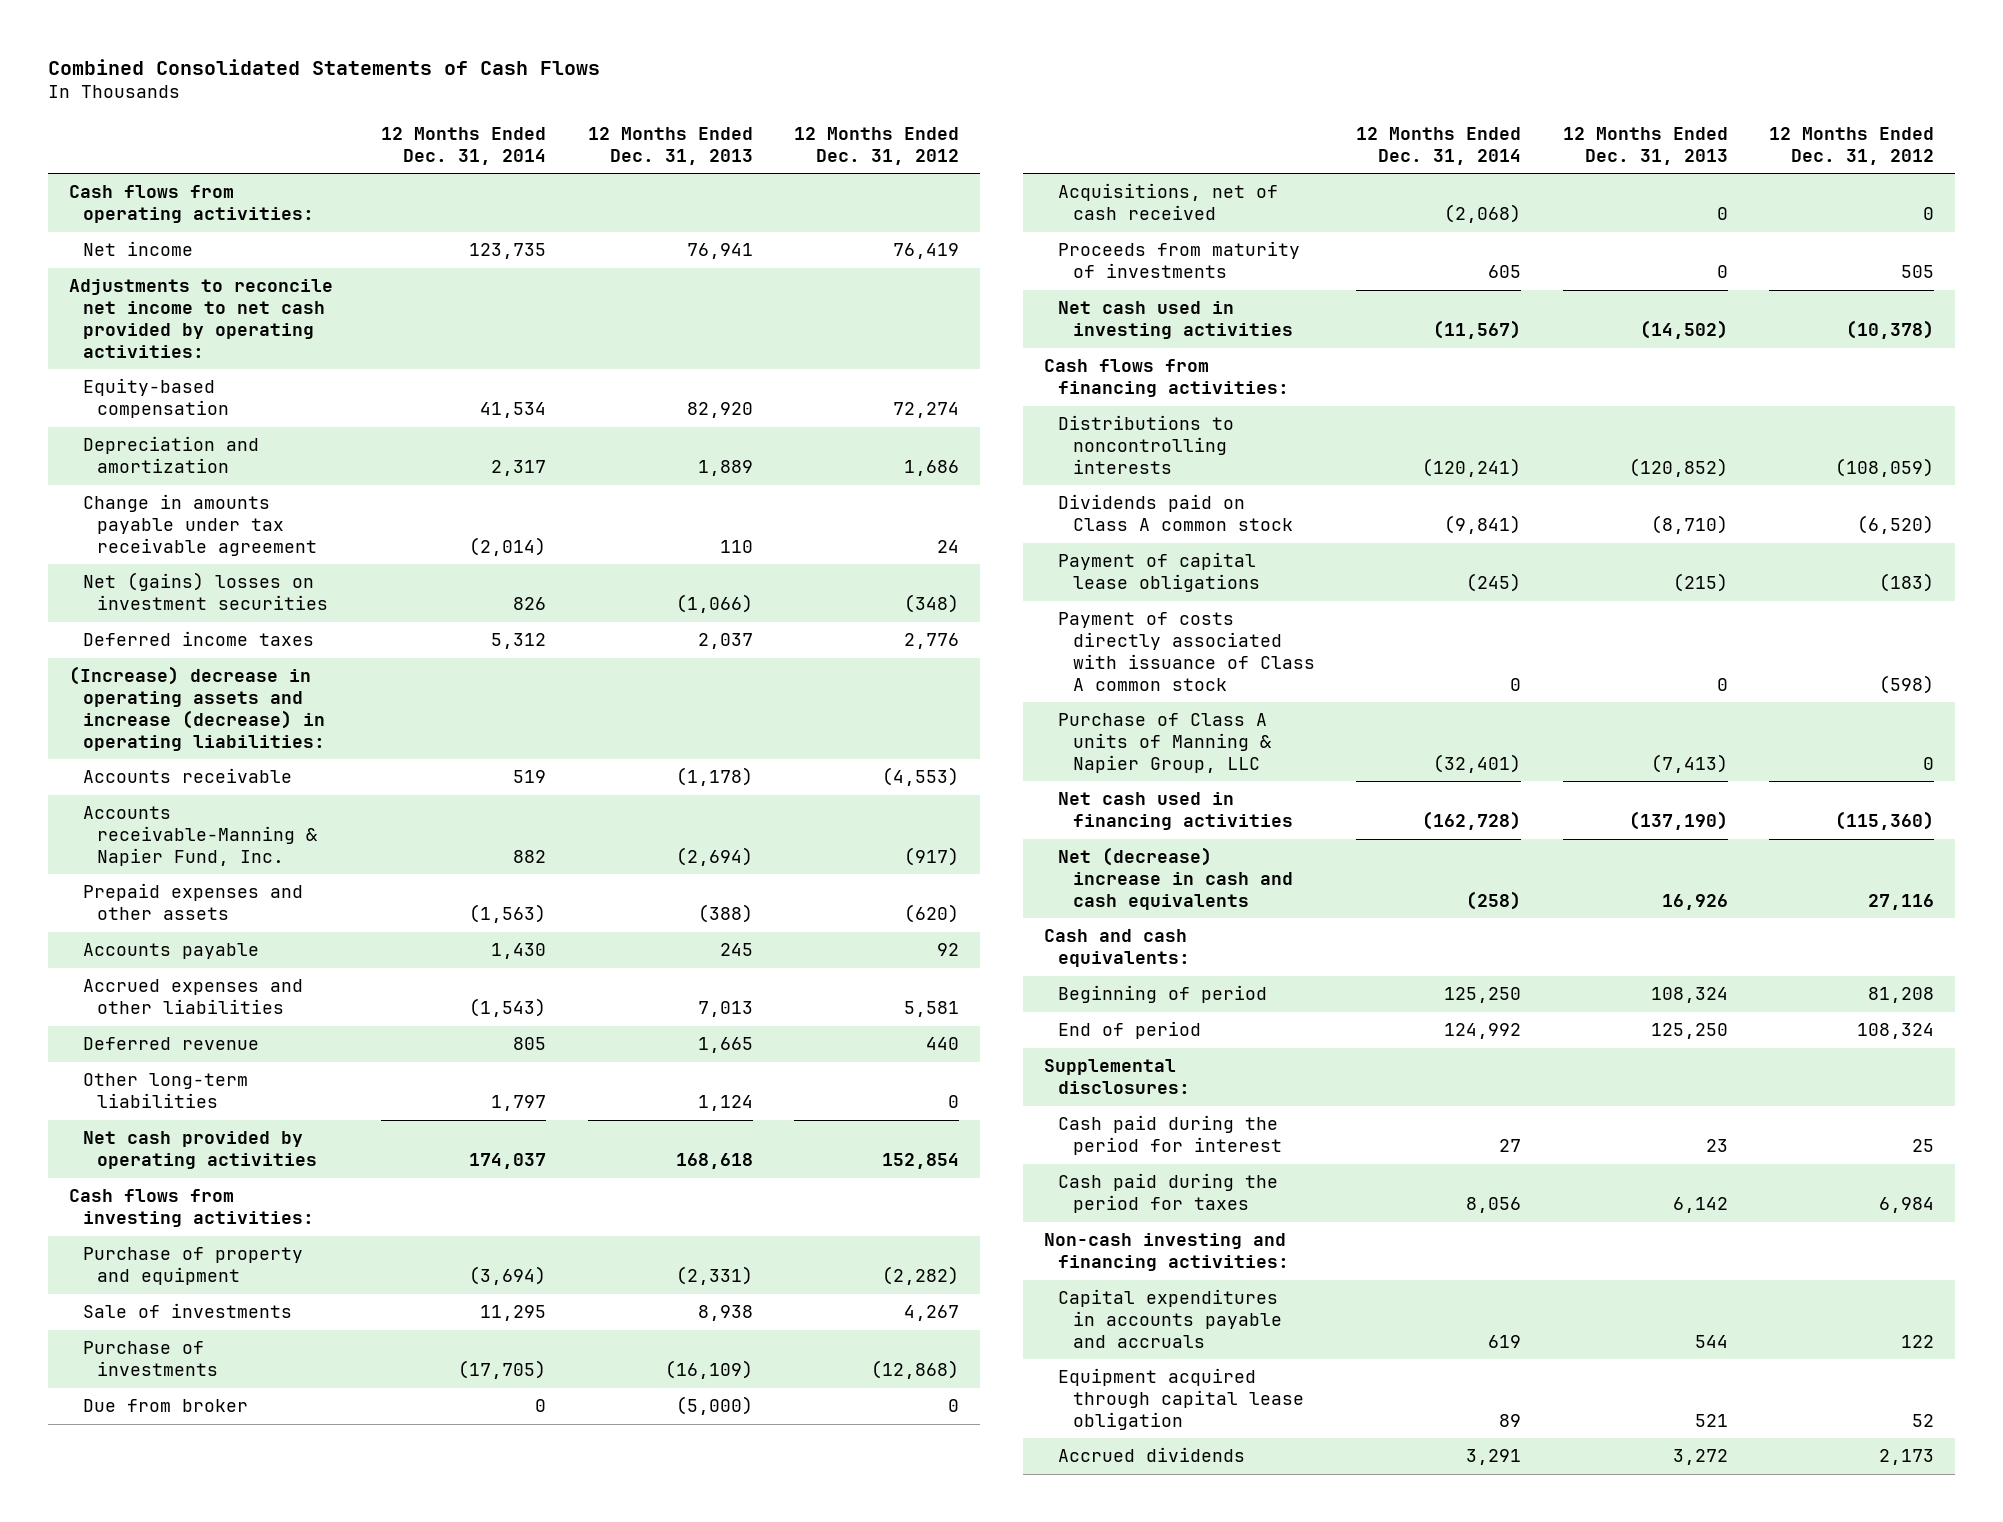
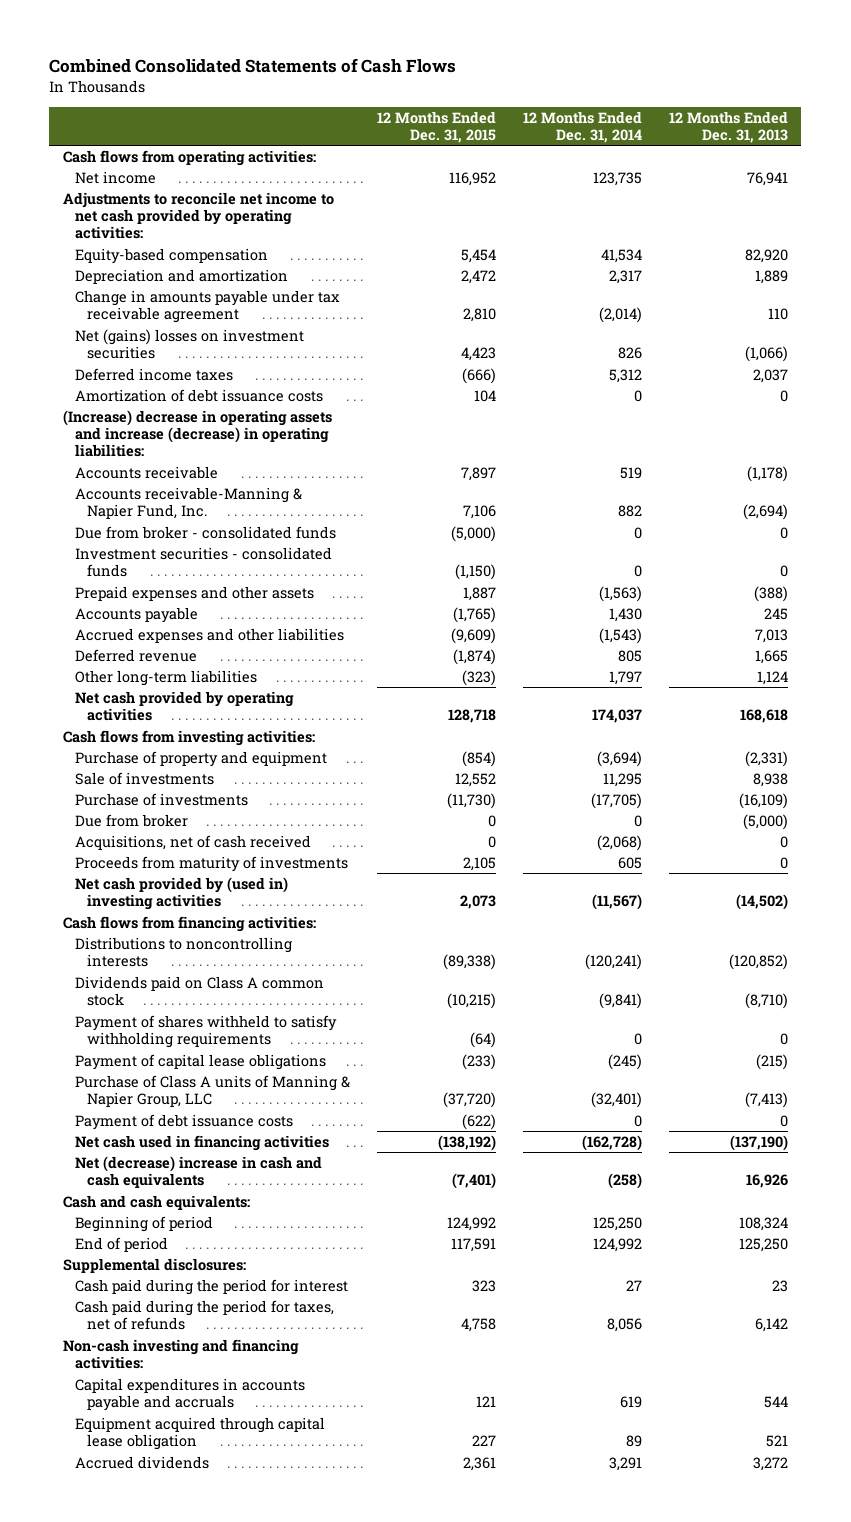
[794,126,960,165] 12 Months Ended Dec. 31, 2012 -> none
none -> [376,110,496,143] 12 Months Ended Dec. 31, 2015
none -> [74,388,323,402] Amortization of debt issuance costs
none -> [74,525,336,539] Due from broker - consolidated funds
none -> [74,546,332,578] Investment securities - consolidated funds
[1058,301,1293,340] Net cash used in investing activities -> [74,876,288,911] Net cash provided by (used in) investing activities
none -> [74,1014,337,1049] Payment of shares withheld to satisfy withholding requirements
[1058,612,1315,691] Payment of costs directly associated with issuance of Class A common stock -> none
none -> [74,1113,293,1130] Payment of debt issuance costs
[1058,1173,1279,1214] Cash paid during the period for taxes -> [74,1299,334,1331] Cash paid during the period for taxes, net of refunds

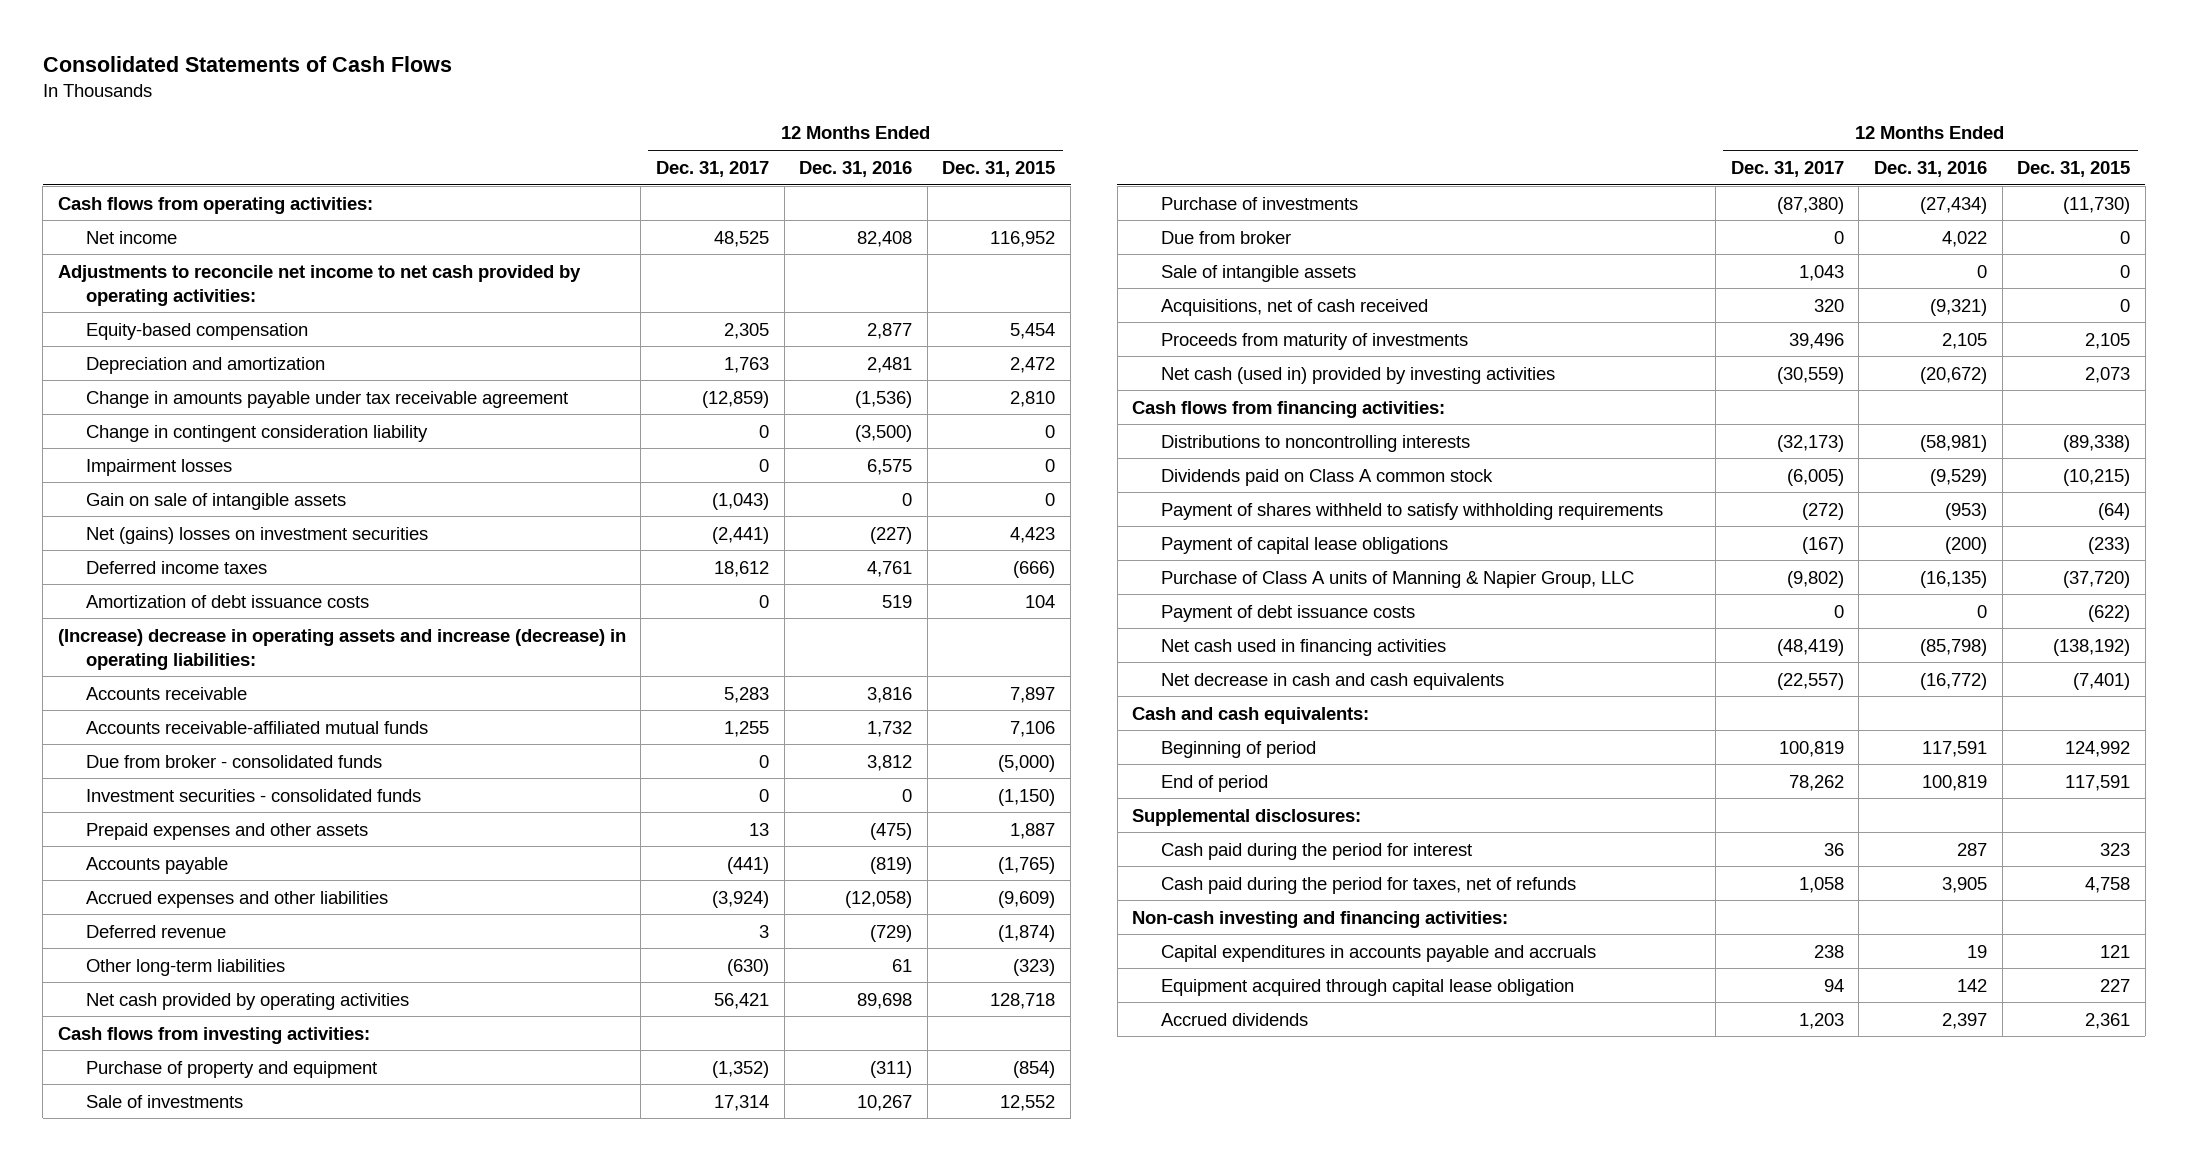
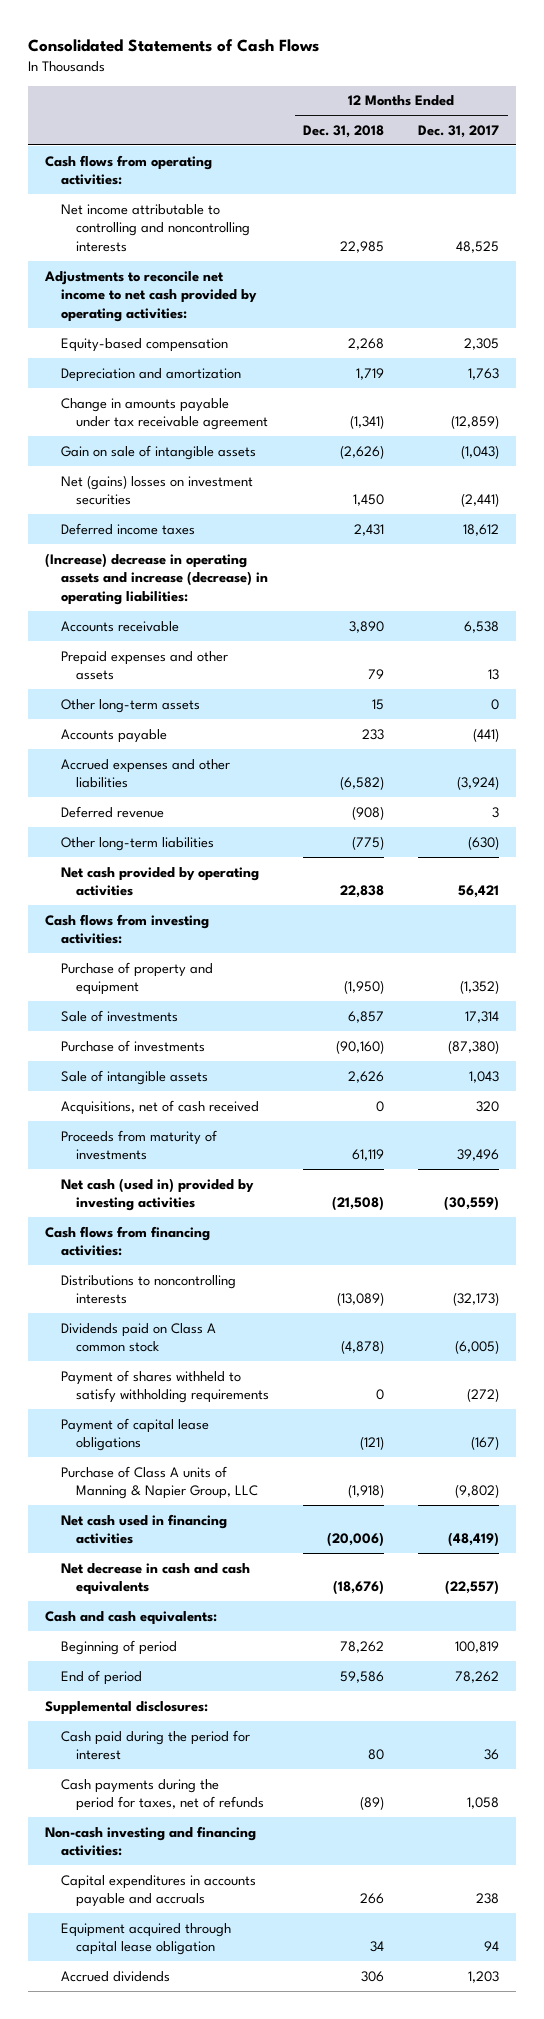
[799,160,913,177] Dec. 31, 2016 -> none
[942,160,1056,177] Dec. 31, 2015 -> none
none -> [303,124,385,138] Dec. 31, 2018
[86,230,178,244] Net income -> [60,203,251,252] Net income attributable to controlling and noncontrolling interests
[86,424,429,442] Change in contingent consideration liability -> none
[86,458,233,476] Impairment losses -> none
[86,594,370,608] Amortization of debt issuance costs -> none
[86,720,429,734] Accounts receivable-affiliated mutual funds -> none
[86,754,383,768] Due from broker - consolidated funds -> none
[86,788,422,802] Investment securities - consolidated funds -> none
[723,686,769,703] 5,283 -> [464,620,500,633] 6,538
none -> [60,698,200,713] Other long-term assets
[1160,230,1291,244] Due from broker -> none
[1160,604,1415,622] Payment of debt issuance costs -> none
[1160,876,1576,894] Cash paid during the period for taxes, net of refunds -> [60,1778,265,1812] Cash payments during the period for taxes, net of refunds

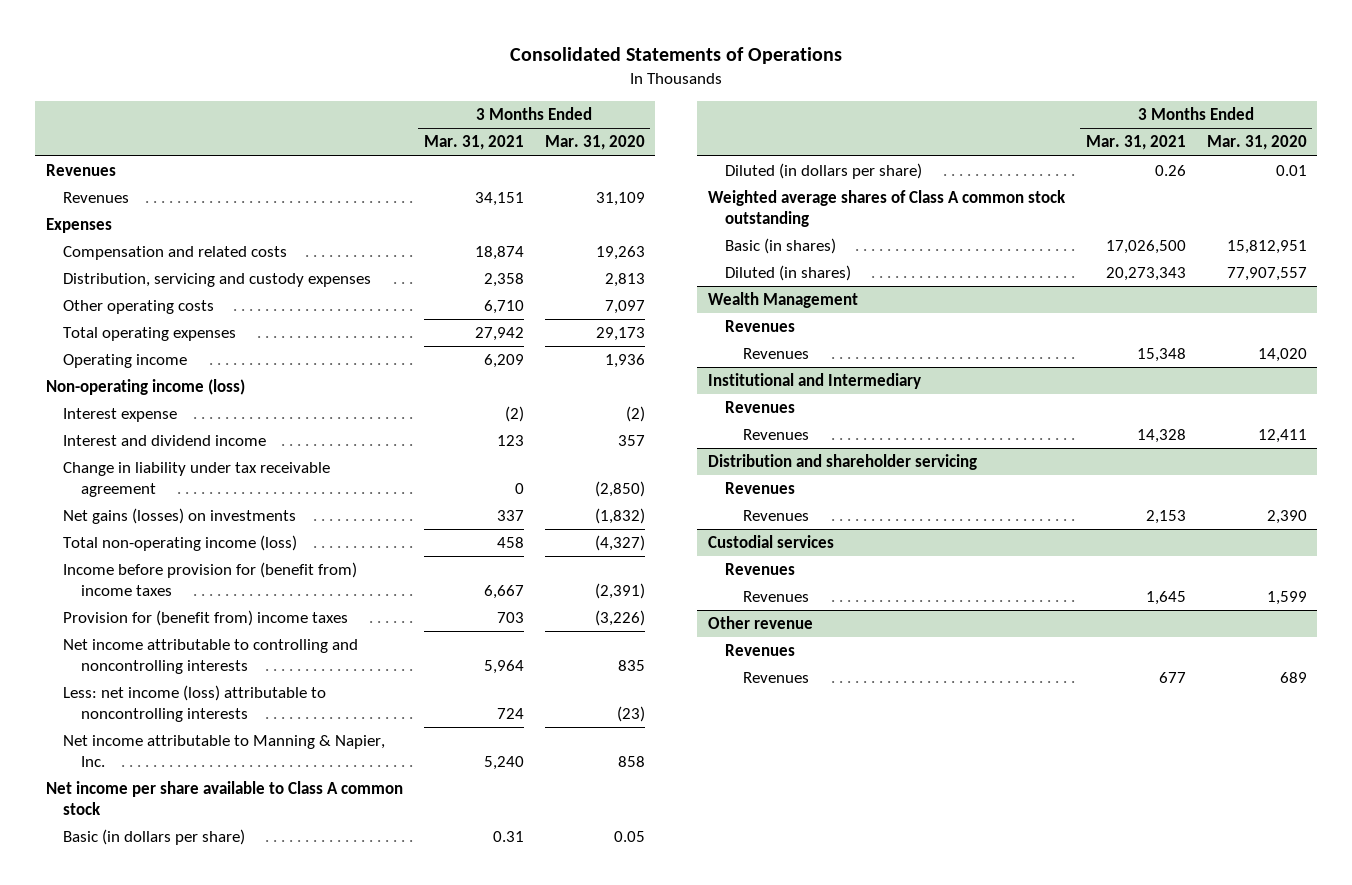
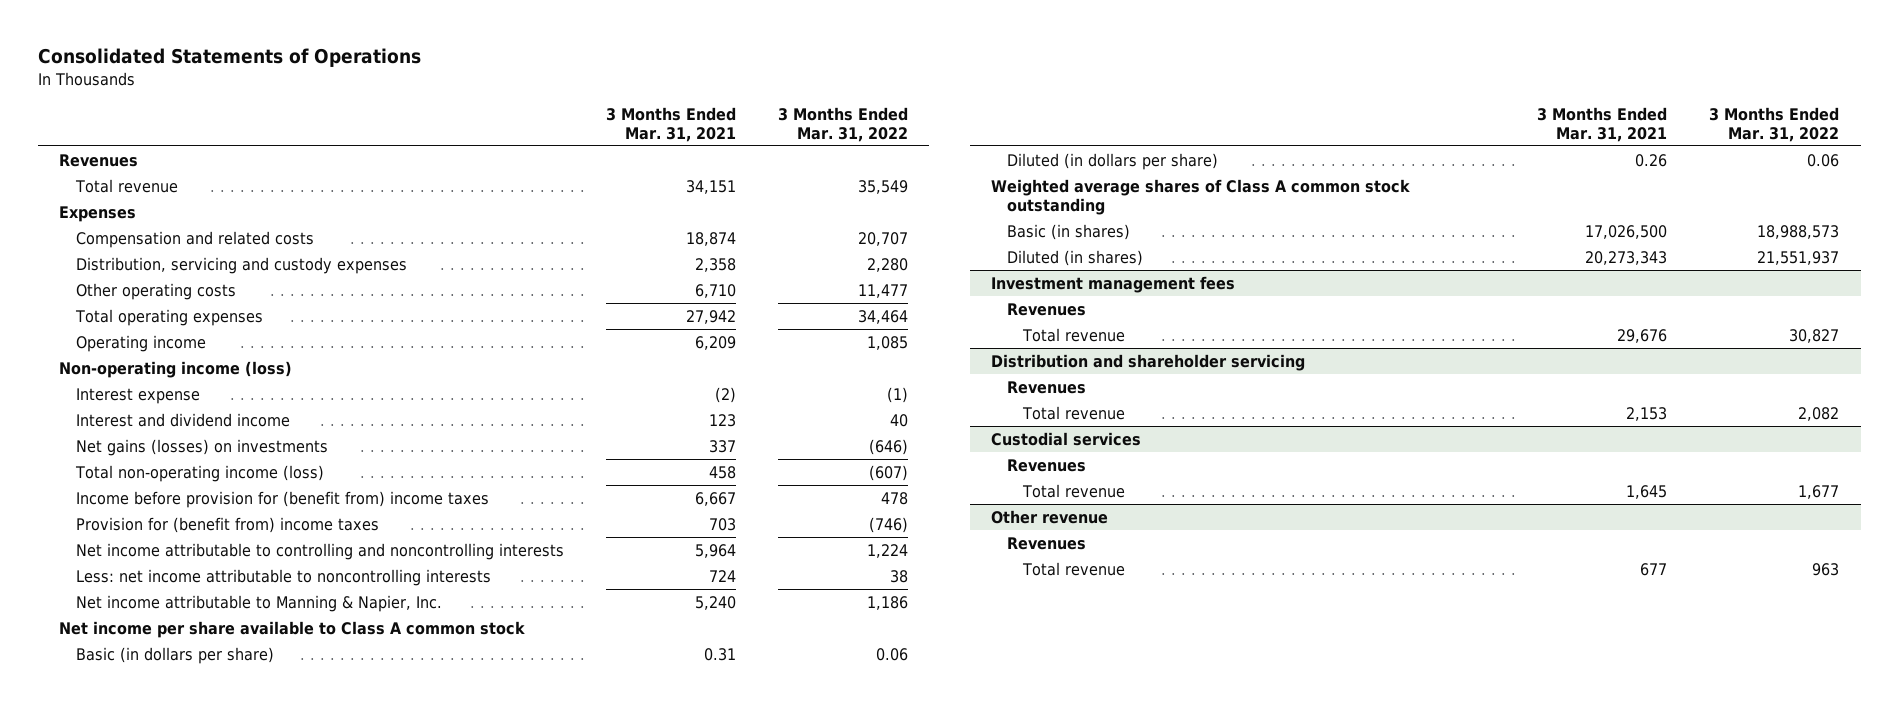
[544,135,645,151] Mar. 31, 2020 -> none
none -> [777,106,908,142] 3 Months Ended Mar. 31, 2022
[63,192,130,204] Revenues -> [74,178,178,193] Total revenue
[63,462,331,498] Change in liability under tax receivable agreement -> none
[63,685,327,723] Less: net income (loss) attributable to noncontrolling interests -> [75,568,491,586] Less: net income attributable to noncontrolling interests
[707,292,858,309] Wealth Management -> none
[725,320,796,333] Revenues -> none
[742,348,809,360] Revenues -> none
[707,373,921,390] Institutional and Intermediary -> none
none -> [990,275,1235,293] Investment management fees
[742,429,809,441] Revenues -> none
none -> [1022,327,1126,342] Total revenue
[742,510,809,522] Revenues -> [1022,405,1126,420] Total revenue
[742,591,809,603] Revenues -> [1022,483,1126,498] Total revenue
[742,672,809,684] Revenues -> [1022,561,1126,576] Total revenue

